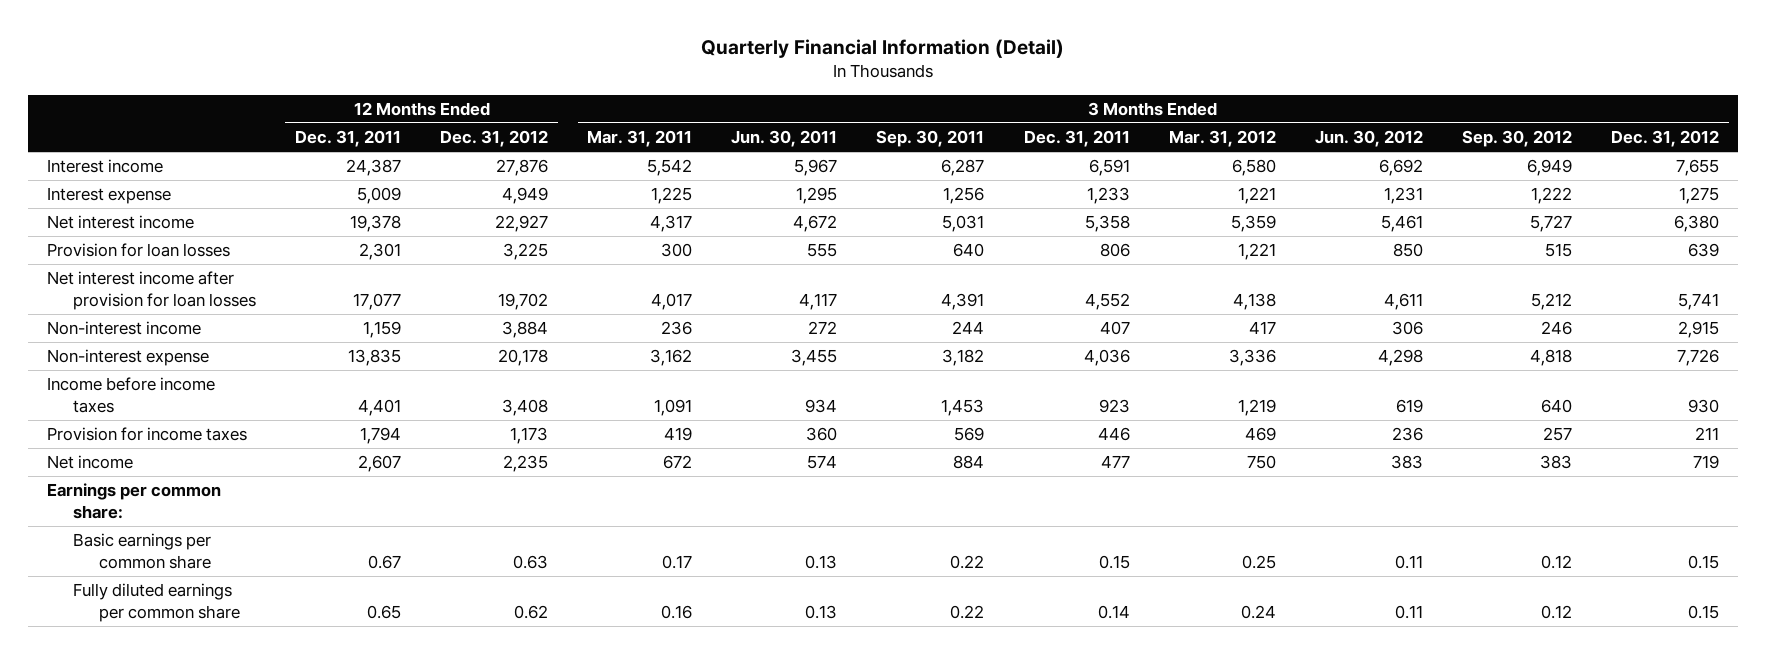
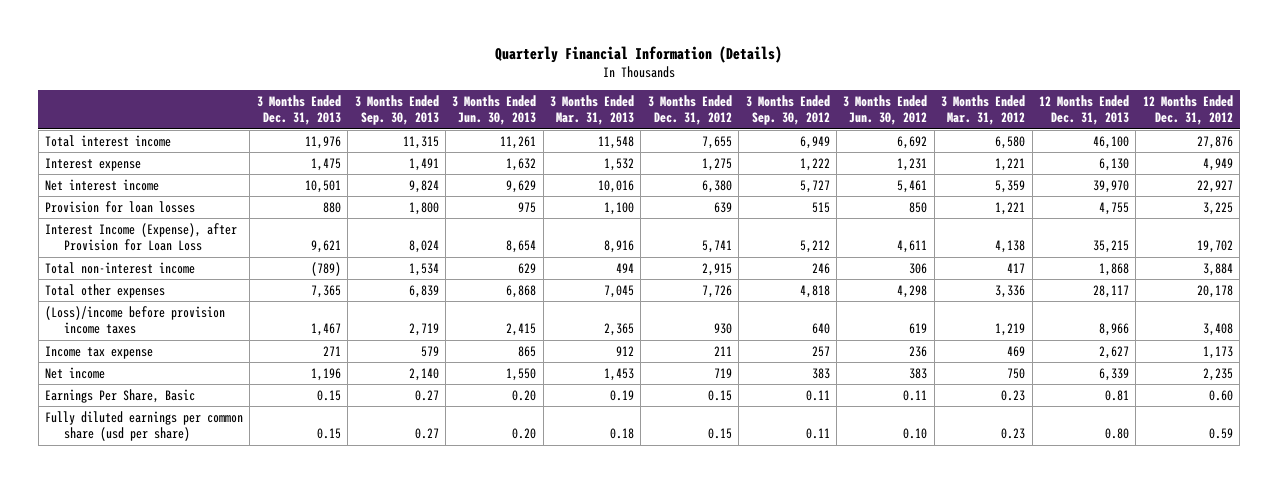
[701,39,1065,59] Quarterly Financial Information (Detail) -> [494,45,782,63] Quarterly Financial Information (Details)
[295,130,402,148] Dec. 31, 2011 -> none
[587,130,693,148] Mar. 31, 2011 -> none
[731,130,838,148] Jun. 30, 2011 -> none
[876,130,985,148] Sep. 30, 2011 -> none
[1023,130,1130,148] Dec. 31, 2011 -> none
none -> [256,94,341,126] 3 Months Ended Dec. 31, 2013
none -> [354,94,439,126] 3 Months Ended Sep. 30, 2013
none -> [452,94,537,126] 3 Months Ended Jun. 30, 2013
none -> [550,94,635,126] 3 Months Ended Mar. 31, 2013
none -> [1039,94,1130,126] 12 Months Ended Dec. 31, 2013
[47,159,164,174] Interest income -> [44,134,171,147] Total interest income
[47,271,257,310] Net interest income after provision for loan losses -> [44,222,237,252] Interest Income (Expense), after Provision for Loan Loss
[47,321,202,336] Non-interest income -> [44,261,195,274] Total non-interest income
[47,349,210,367] Non-interest expense -> [44,283,165,298] Total other expenses
[47,377,216,413] Income before income taxes -> [44,305,225,335] (Loss)/income before provision income taxes
[47,427,248,442] Provision for income taxes -> [44,345,153,359] Income tax expense
[47,483,222,519] Earnings per common share: -> none
[73,533,212,569] Basic earnings per common share -> [44,388,195,403] Earnings Per Share, Basic
[513,554,549,569] 0.63 -> [1208,389,1233,401] 0.60
[1241,554,1276,569] 0.25 -> [1001,389,1026,401] 0.23
[1540,554,1572,569] 0.12 -> [805,389,830,401] 0.11
[73,583,241,622] Fully diluted earnings per common share -> [44,410,243,442] Fully diluted earnings per common share (usd per share)
[514,604,549,619] 0.62 -> [1208,428,1233,440] 0.59
[1240,604,1276,619] 0.24 -> [1001,428,1026,440] 0.23
[1394,604,1423,619] 0.11 -> [903,428,928,440] 0.10
[1540,604,1572,619] 0.12 -> [805,428,830,440] 0.11

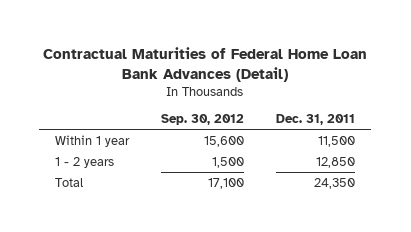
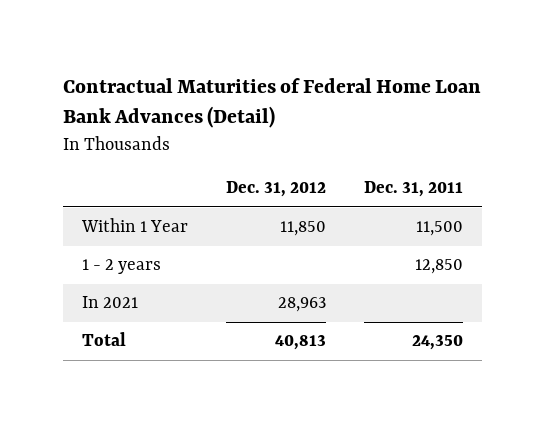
[161,114,245,126] Sep. 30, 2012 -> none
none -> [225,181,326,198] Dec. 31, 2012
[55,134,131,147] Within 1 year -> [80,218,188,233] Within 1 Year
none -> [81,296,138,309] In 2021

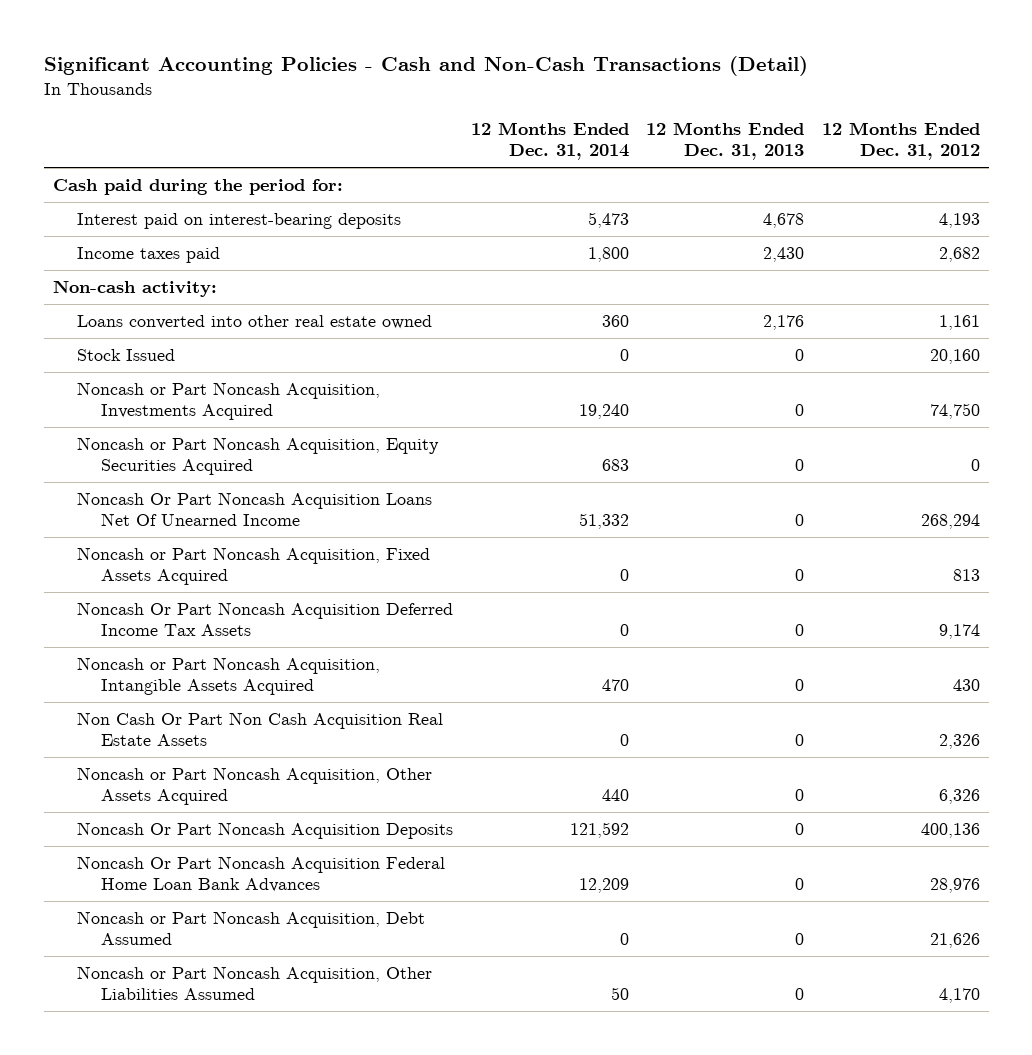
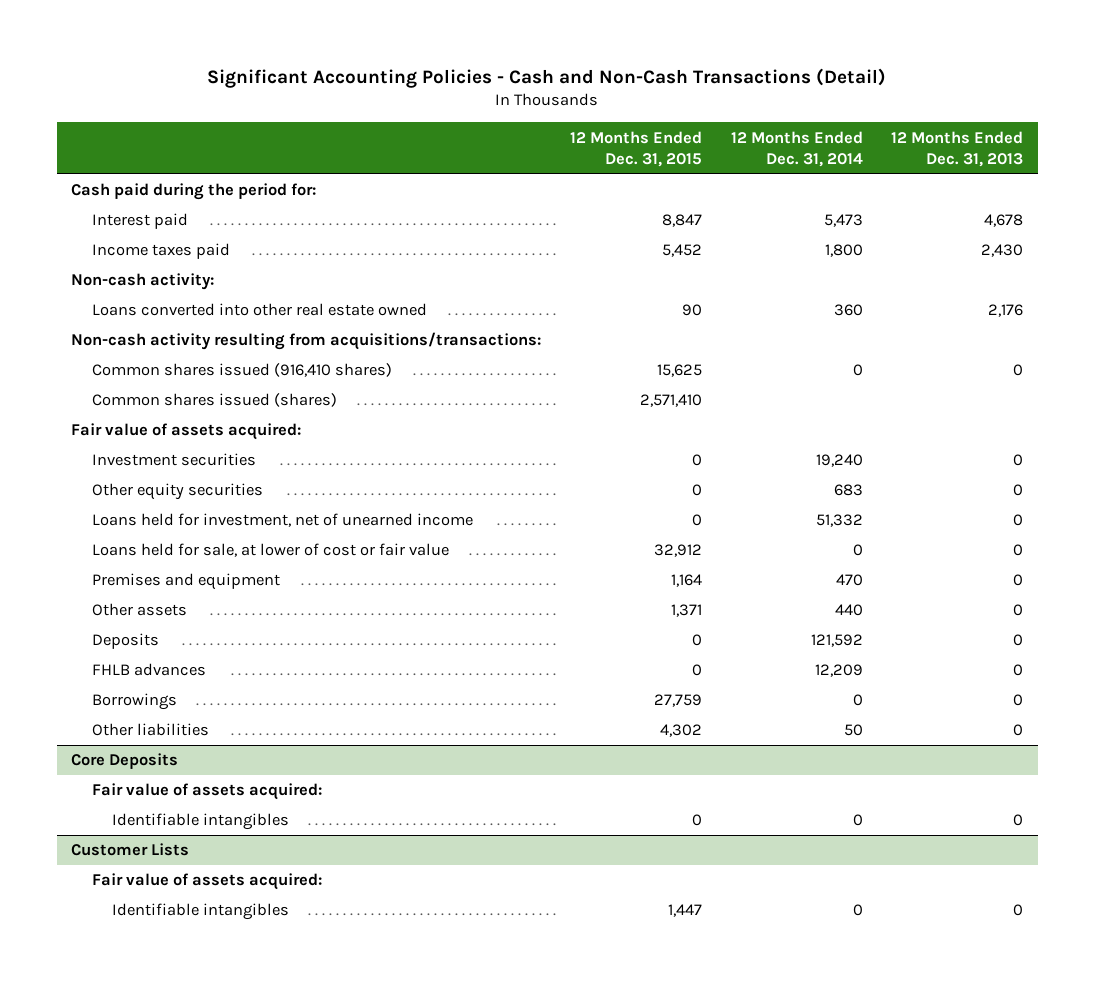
[821,122,980,161] 12 Months Ended Dec. 31, 2012 -> none
none -> [569,130,702,168] 12 Months Ended Dec. 31, 2015
[77,213,402,230] Interest paid on interest-bearing deposits -> [91,213,188,230] Interest paid
[77,547,431,585] Noncash or Part Noncash Acquisition, Fixed Assets Acquired -> none
[77,602,454,636] Noncash Or Part Noncash Acquisition Deferred Income Tax Assets -> none
[77,657,381,695] Noncash or Part Noncash Acquisition, Intangible Assets Acquired -> none
[77,712,444,746] Non Cash Or Part Non Cash Acquisition Real Estate Assets -> none
none -> [71,332,542,351] Non-cash activity resulting from acquisitions/transactions:
[77,349,176,362] Stock Issued -> [91,363,392,378] Common shares issued (916,410 shares)
none -> [91,393,337,408] Common shares issued (shares)
none -> [71,423,302,441] Fair value of assets acquired:
[77,382,381,420] Noncash or Part Noncash Acquisition, Investments Acquired -> [91,453,256,467] Investment securities
[77,437,440,475] Noncash or Part Noncash Acquisition, Equity Securities Acquired -> [91,483,263,501] Other equity securities
[77,492,433,526] Noncash Or Part Noncash Acquisition Loans Net Of Unearned Income -> [91,513,473,528] Loans held for investment, net of unearned income
none -> [91,543,449,558] Loans held for sale, at lower of cost or fair value
none -> [91,573,280,591] Premises and equipment
[77,767,433,805] Noncash or Part Noncash Acquisition, Other Assets Acquired -> [91,603,187,617] Other assets
[77,822,454,840] Noncash Or Part Noncash Acquisition Deposits -> [91,633,159,650] Deposits
[77,856,446,892] Noncash Or Part Noncash Acquisition Federal Home Loan Bank Advances -> [91,663,206,677] FHLB advances
[77,911,426,945] Noncash or Part Noncash Acquisition, Debt Assumed -> [91,693,177,711] Borrowings
[77,966,433,1000] Noncash or Part Noncash Acquisition, Other Liabilities Assumed -> [91,723,209,737] Other liabilities
none -> [71,753,179,770] Core Deposits
none -> [91,783,322,801] Fair value of assets acquired:
none -> [111,813,289,831] Identifiable intangibles
none -> [71,843,190,857] Customer Lists
none -> [91,873,322,891] Fair value of assets acquired:
none -> [111,903,289,921] Identifiable intangibles

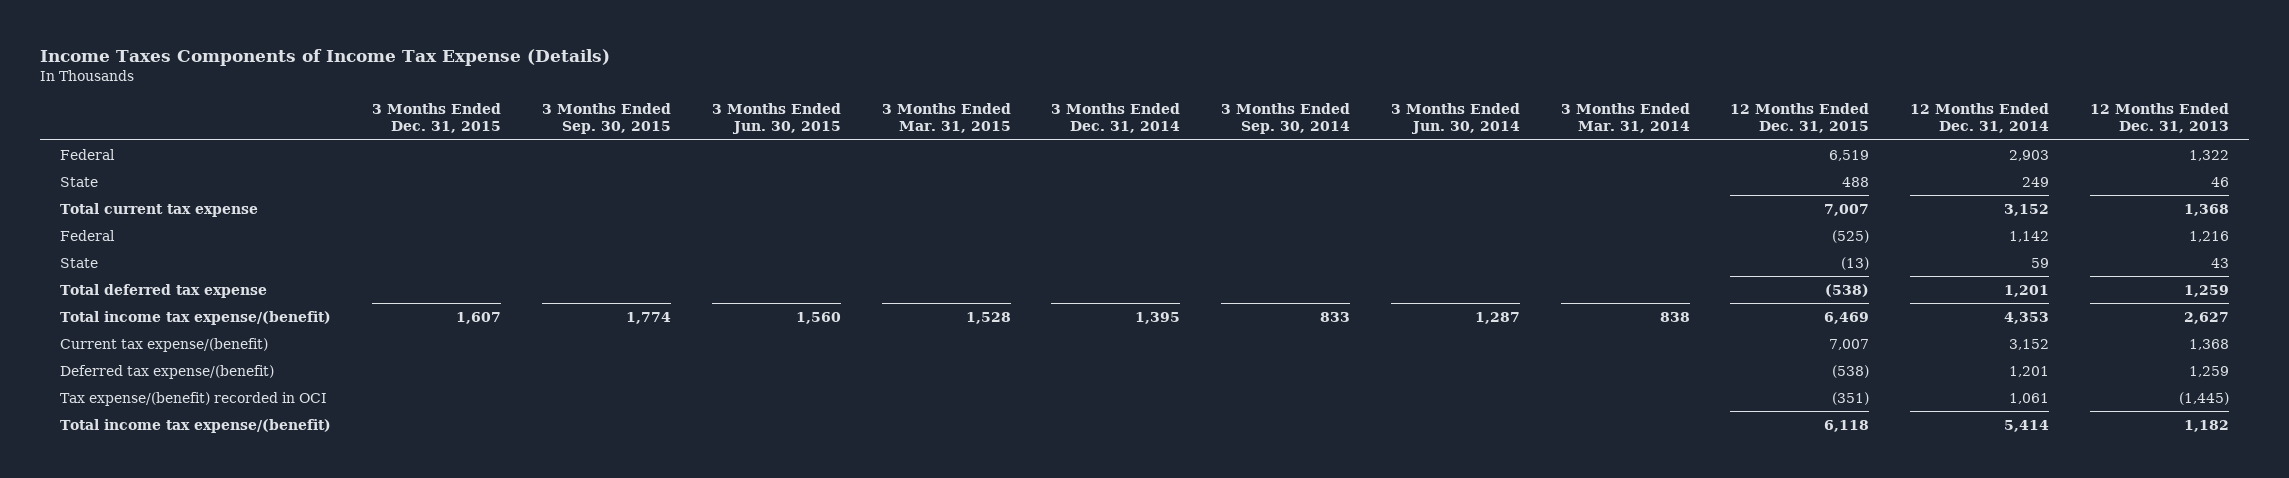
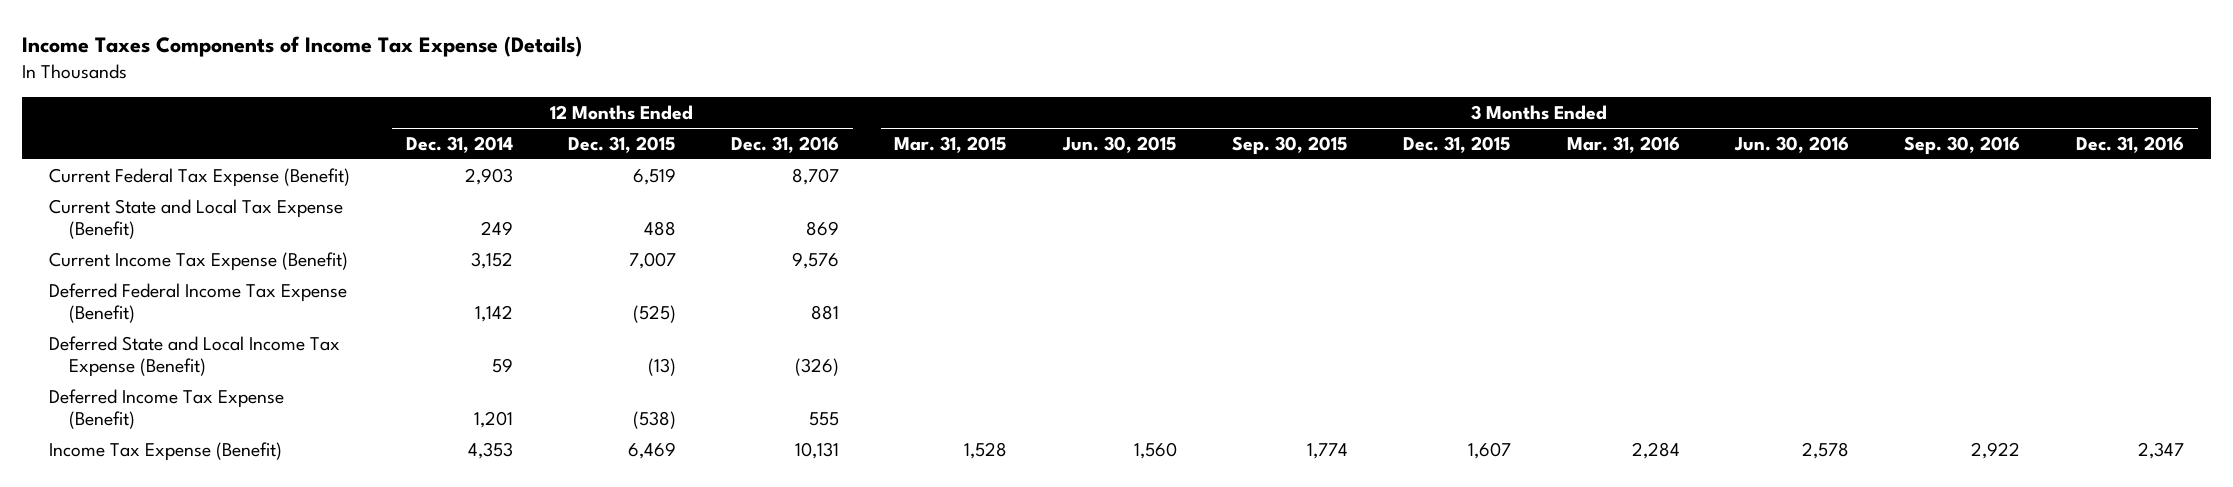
[1051,103,1181,134] 3 Months Ended Dec. 31, 2014 -> none
[1221,103,1351,135] 3 Months Ended Sep. 30, 2014 -> none
[1390,103,1520,135] 3 Months Ended Jun. 30, 2014 -> none
[1560,103,1690,134] 3 Months Ended Mar. 31, 2014 -> none
[2089,103,2229,134] 12 Months Ended Dec. 31, 2013 -> none
none -> [731,135,840,153] Dec. 31, 2016
none -> [1566,135,1680,153] Mar. 31, 2016
none -> [1734,135,1850,153] Jun. 30, 2016
none -> [1904,135,2021,155] Sep. 30, 2016
none -> [2075,135,2184,153] Dec. 31, 2016
[60,337,269,352] Current tax expense/(benefit) -> none
[60,364,275,379] Deferred tax expense/(benefit) -> none
[60,391,328,406] Tax expense/(benefit) recorded in OCI -> none
[60,418,332,433] Total income tax expense/(benefit) -> none
[60,148,116,160] Federal -> [49,167,351,187] Current Federal Tax Expense (Benefit)
[60,176,99,187] State -> [49,198,344,240] Current State and Local Tax Expense (Benefit)
[60,202,259,217] Total current tax expense -> [49,251,349,271] Current Income Tax Expense (Benefit)
[60,229,116,241] Federal -> [49,282,348,324] Deferred Federal Income Tax Expense (Benefit)
[60,257,99,268] State -> [49,335,341,378] Deferred State and Local Income Tax Expense (Benefit)
[60,283,268,298] Total deferred tax expense -> [49,388,285,430] Deferred Income Tax Expense (Benefit)
[60,310,332,325] Total income tax expense/(benefit) -> [49,441,283,461] Income Tax Expense (Benefit)

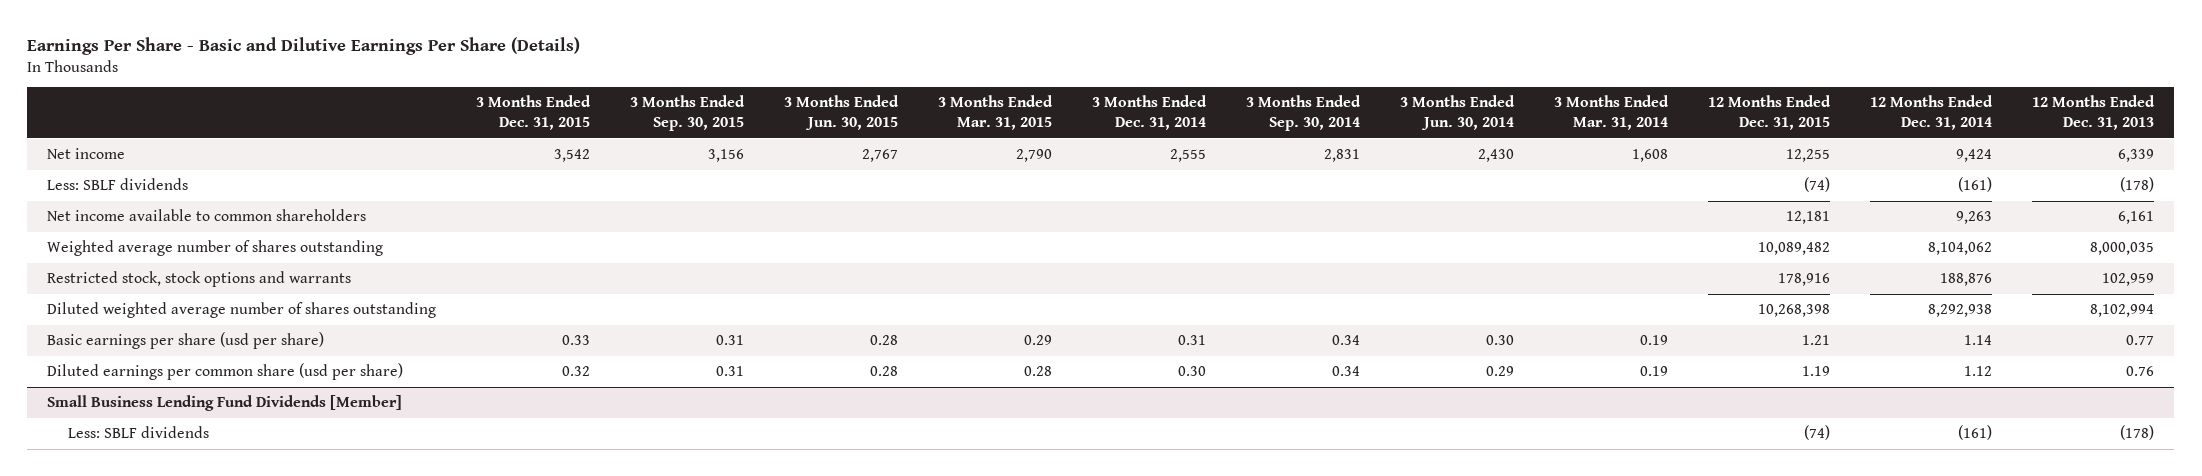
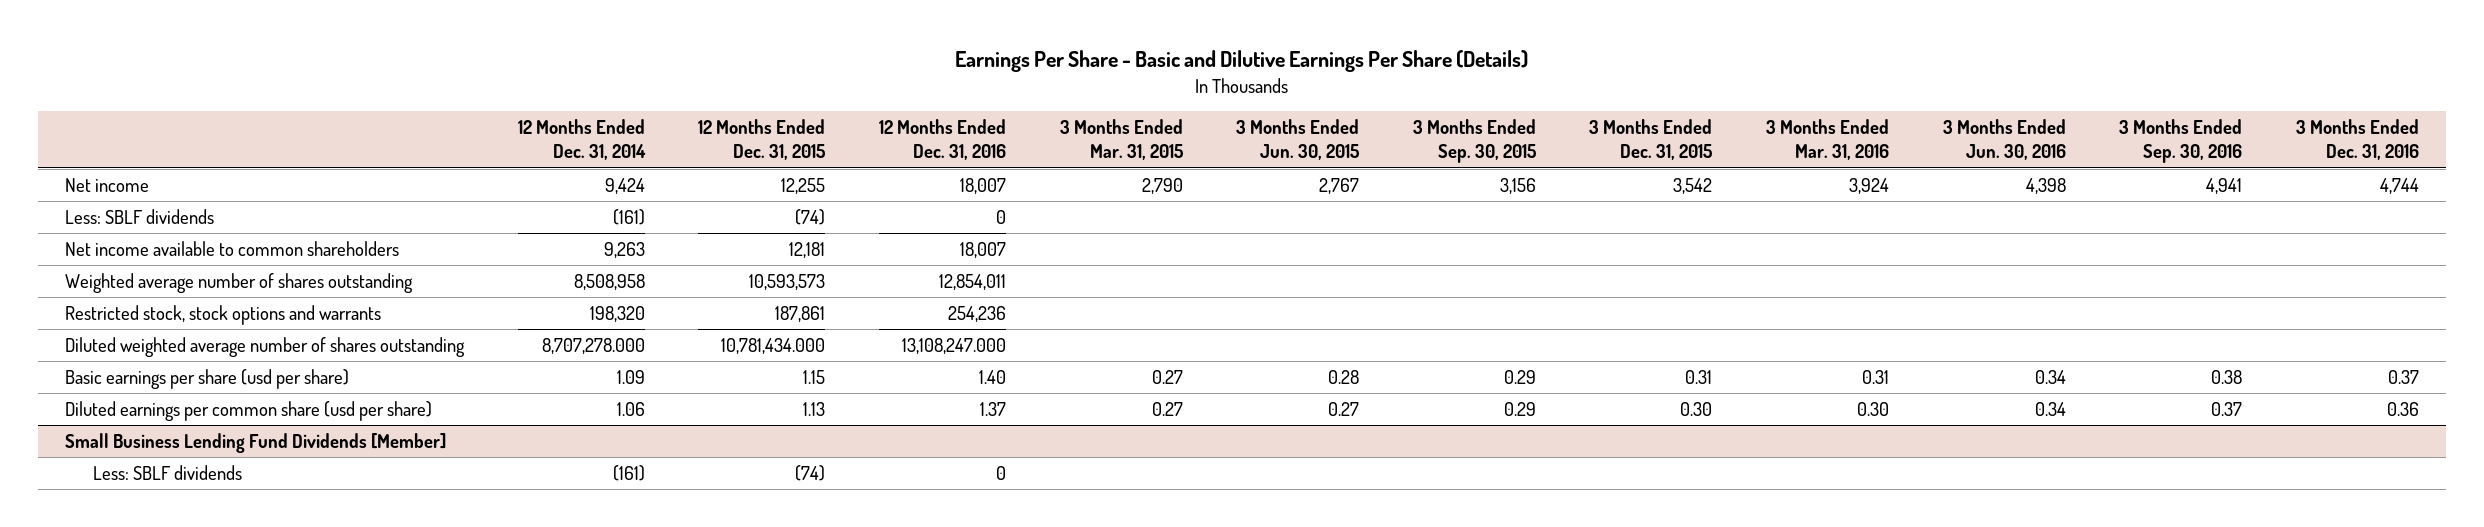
[1092,95,1208,130] 3 Months Ended Dec. 31, 2014 -> none
[1246,95,1362,131] 3 Months Ended Sep. 30, 2014 -> none
[1400,95,1516,130] 3 Months Ended Jun. 30, 2014 -> none
[1554,95,1670,130] 3 Months Ended Mar. 31, 2014 -> none
[2032,95,2156,130] 12 Months Ended Dec. 31, 2013 -> none
none -> [878,119,1006,161] 12 Months Ended Dec. 31, 2016
none -> [1765,119,1889,161] 3 Months Ended Mar. 31, 2016
none -> [1942,119,2066,161] 3 Months Ended Jun. 30, 2016
none -> [2119,119,2243,164] 3 Months Ended Sep. 30, 2016
none -> [2295,119,2419,161] 3 Months Ended Dec. 31, 2016
[1758,242,1831,256] 10,089,482 -> [749,273,826,290] 10,593,573
[1928,242,1993,256] 8,104,062 -> [573,273,645,290] 8,508,958
[1778,273,1831,287] 178,916 -> [775,305,826,322] 187,861
[1940,273,1993,287] 188,876 -> [589,305,645,322] 198,320
[1758,304,1831,318] 10,268,398 -> [721,337,826,354] 10,781,434.000
[1928,304,1993,318] 8,292,938 -> [541,337,645,354] 8,707,278.000
[562,335,591,346] 0.33 -> [1685,369,1713,384] 0.31
[716,335,745,346] 0.31 -> [1503,369,1536,384] 0.29
[1024,335,1053,346] 0.29 -> [1151,369,1183,384] 0.27
[1802,335,1831,346] 1.21 -> [803,369,826,384] 1.15
[1964,335,1993,346] 1.14 -> [616,369,645,384] 1.09
[562,366,591,377] 0.32 -> [1680,401,1713,416] 0.30
[716,366,745,377] 0.31 -> [1503,401,1536,416] 0.29
[870,366,899,377] 0.28 -> [1328,401,1360,416] 0.27
[1024,366,1053,377] 0.28 -> [1151,401,1183,416] 0.27
[1802,366,1831,377] 1.19 -> [803,401,826,416] 1.13
[1964,366,1993,377] 1.12 -> [616,401,645,416] 1.06

